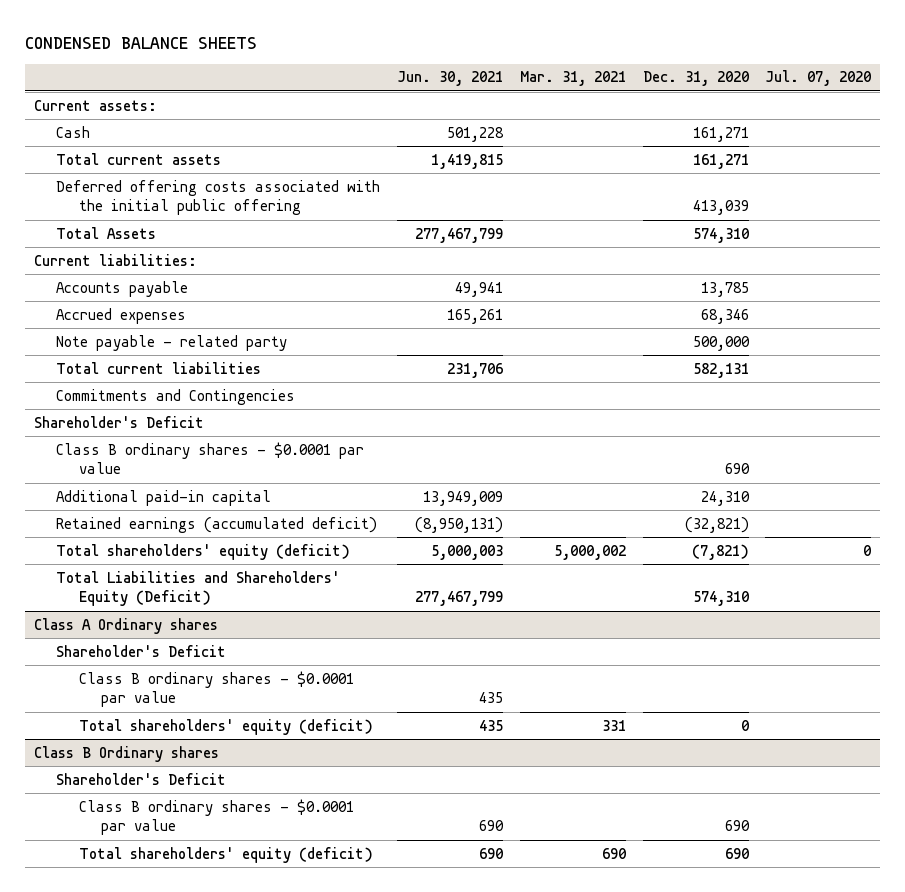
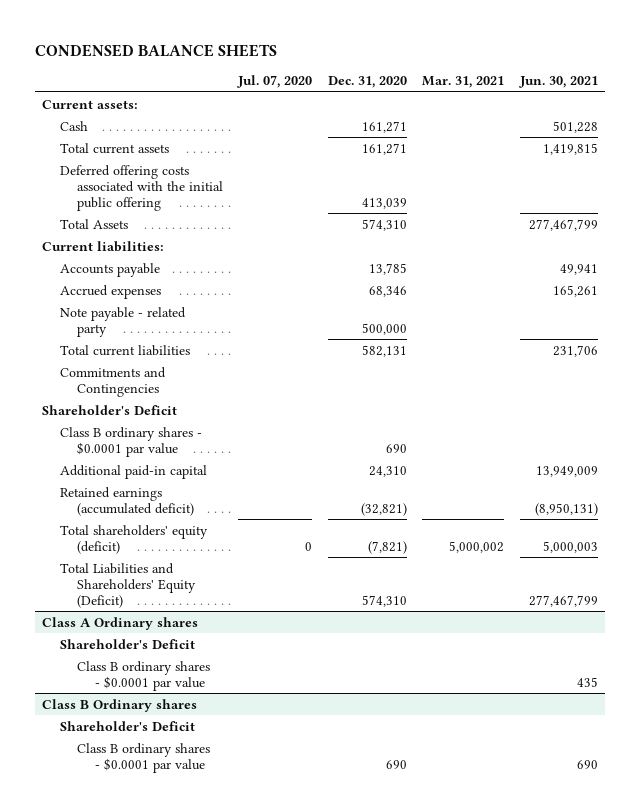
[78,718,373,735] Total shareholders' equity (deficit) -> none
[78,846,373,863] Total shareholders' equity (deficit) -> none

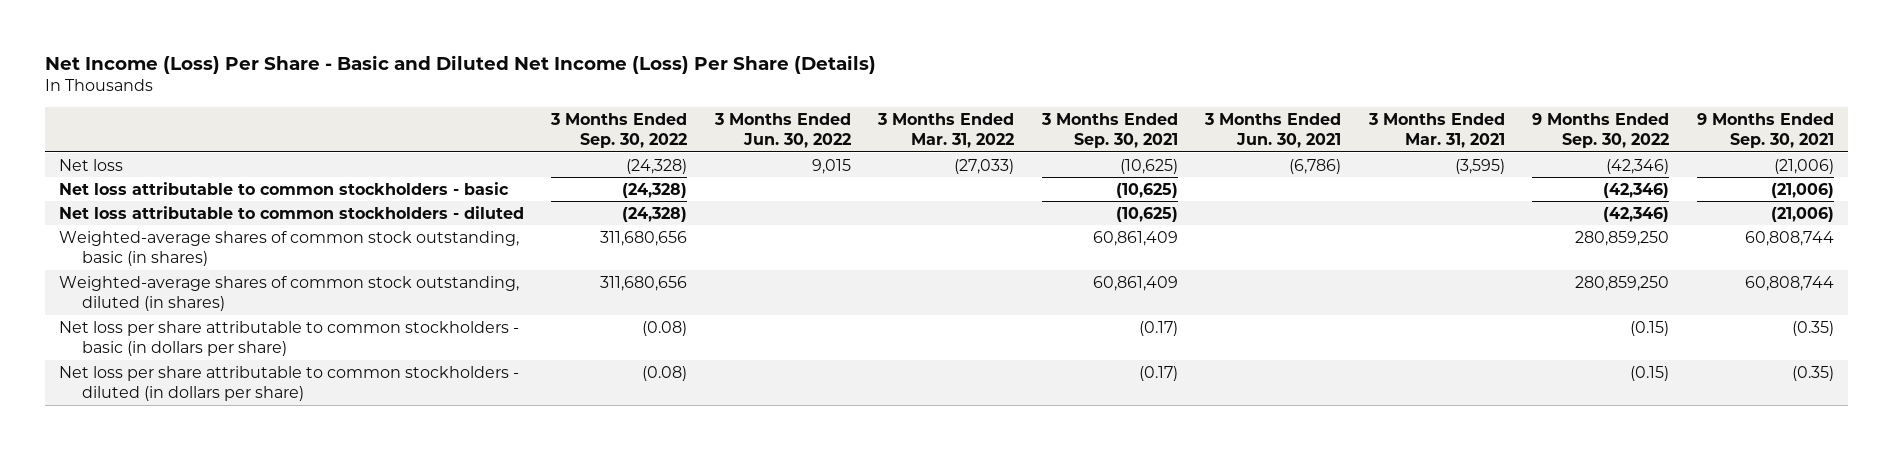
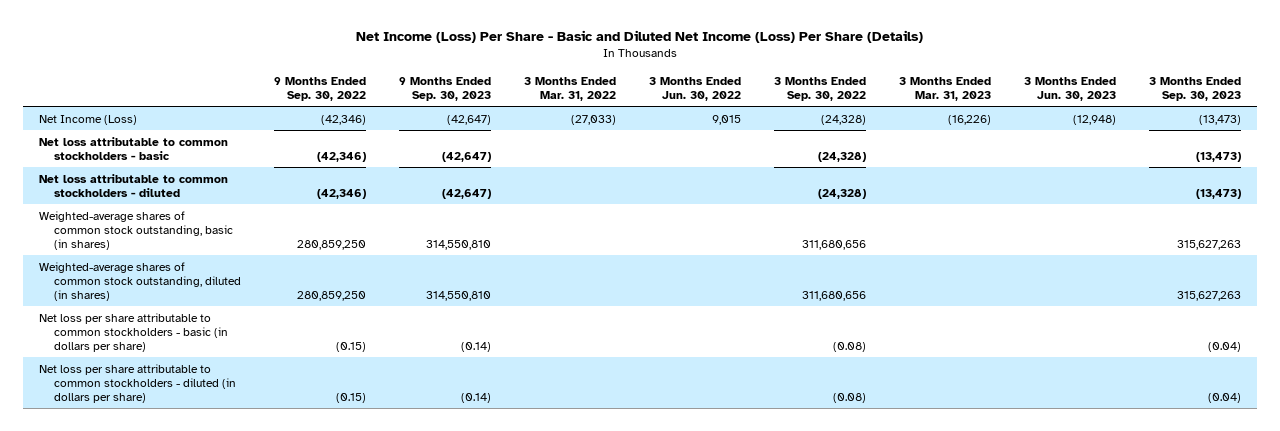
[1040,112,1178,149] 3 Months Ended Sep. 30, 2021 -> none
[1204,112,1342,149] 3 Months Ended Jun. 30, 2021 -> none
[1367,112,1505,149] 3 Months Ended Mar. 31, 2021 -> none
[1697,112,1835,149] 9 Months Ended Sep. 30, 2021 -> none
none -> [398,76,491,101] 9 Months Ended Sep. 30, 2023
none -> [898,76,991,101] 3 Months Ended Mar. 31, 2023
none -> [1023,76,1116,101] 3 Months Ended Jun. 30, 2023
none -> [1148,76,1241,101] 3 Months Ended Sep. 30, 2023
[58,158,123,171] Net loss -> [39,114,138,125] Net Income (Loss)

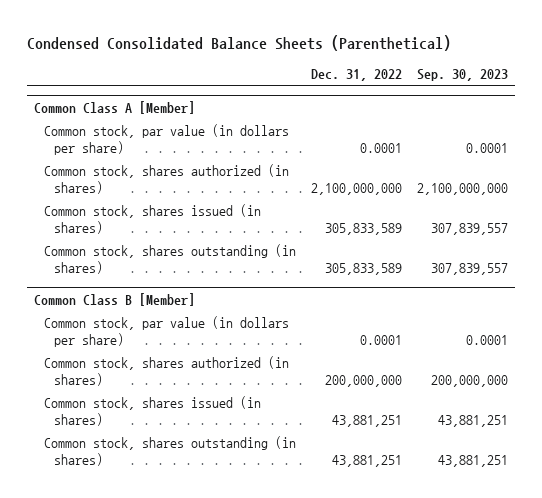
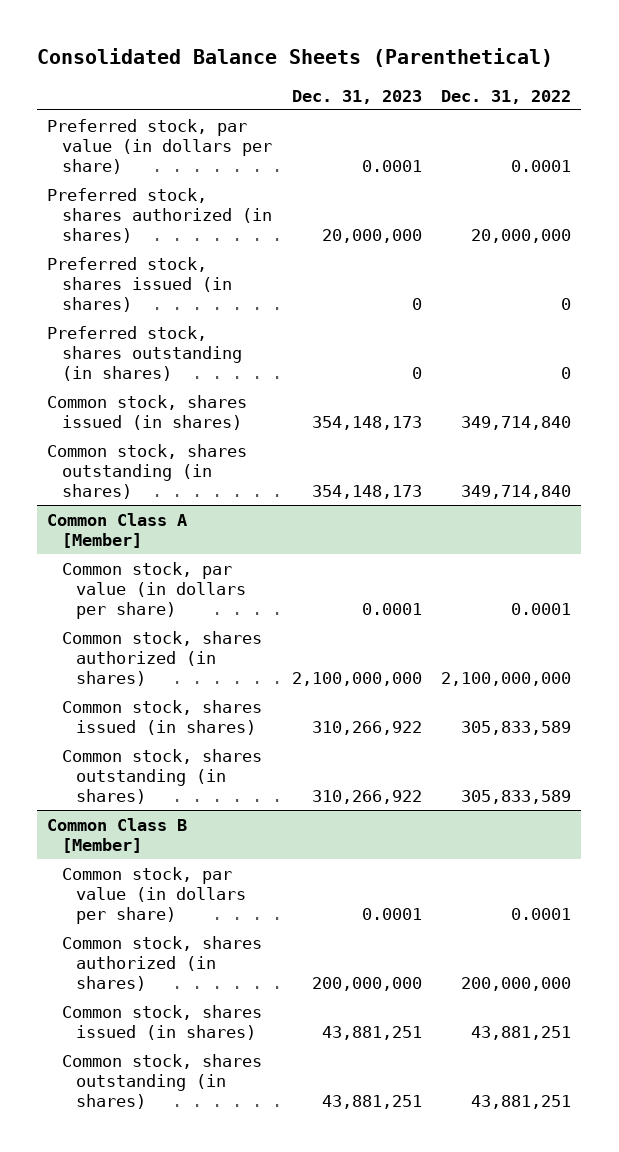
[27,35,452,52] Condensed Consolidated Balance Sheets (Parenthetical) -> [37,47,554,67] Consolidated Balance Sheets (Parenthetical)
[416,69,508,82] Sep. 30, 2023 -> none
none -> [291,89,422,104] Dec. 31, 2023
none -> [47,118,272,174] Preferred stock, par value (in dollars per share)
none -> [47,187,272,243] Preferred stock, shares authorized (in shares)
none -> [47,256,232,312] Preferred stock, shares issued (in shares)
none -> [47,325,242,381] Preferred stock, shares outstanding (in shares)
none -> [47,394,248,430] Common stock, shares issued (in shares)
none -> [47,443,248,499] Common stock, shares outstanding (in shares)

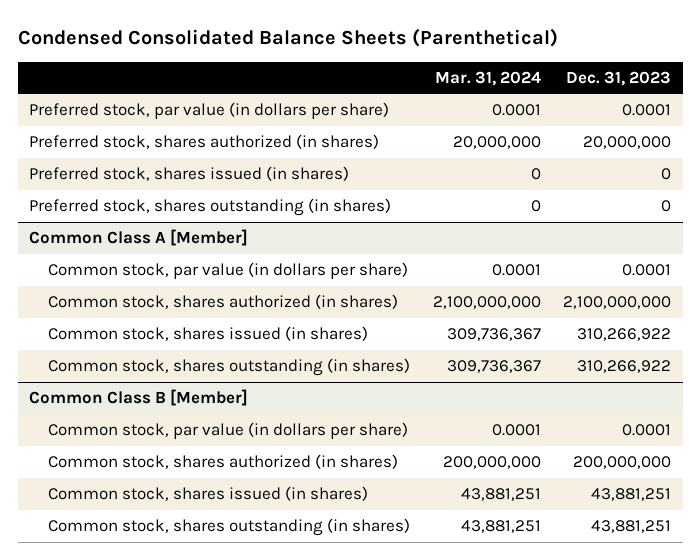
[37,47,554,67] Consolidated Balance Sheets (Parenthetical) -> [17,28,558,48] Condensed Consolidated Balance Sheets (Parenthetical)
[441,89,572,104] Dec. 31, 2022 -> none
none -> [434,70,541,86] Mar. 31, 2024
[47,394,248,430] Common stock, shares issued (in shares) -> none
[47,443,248,499] Common stock, shares outstanding (in shares) -> none

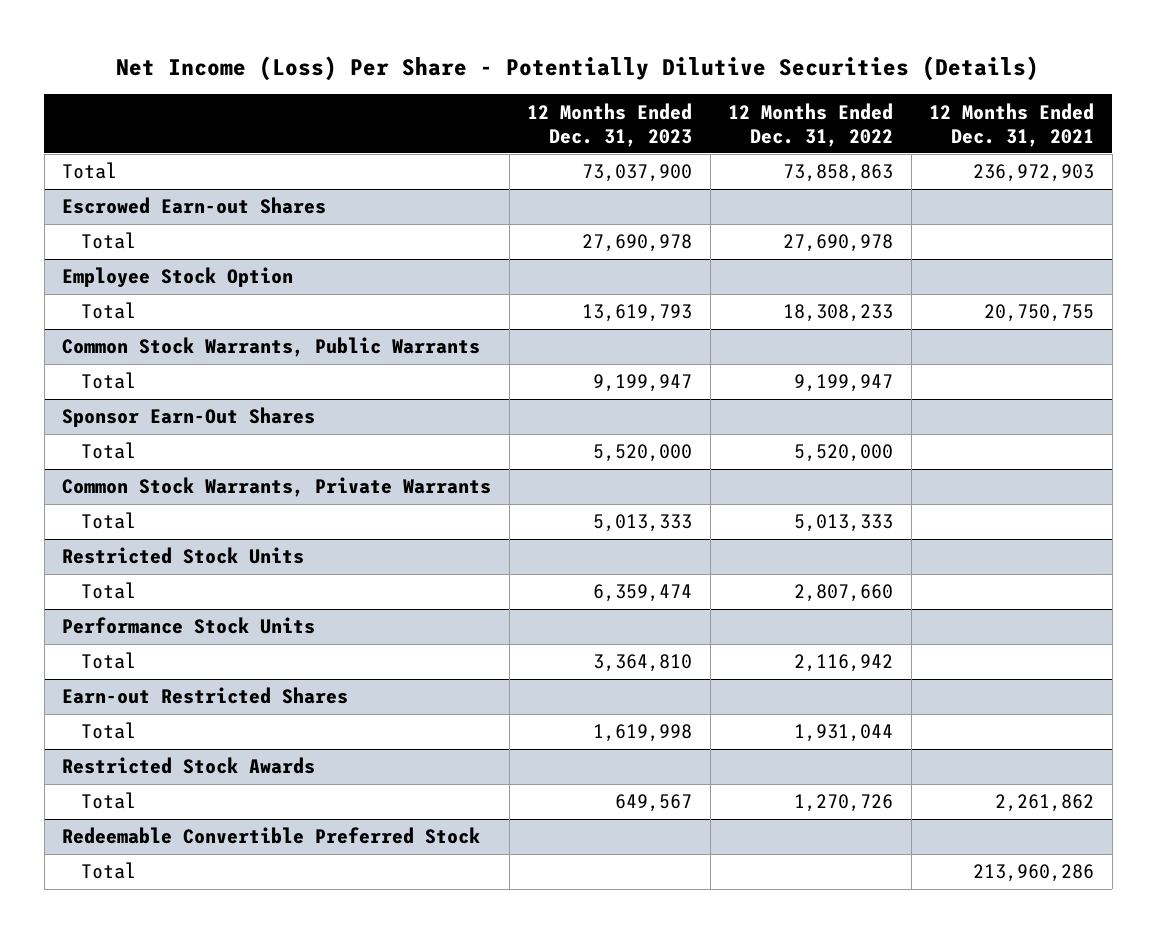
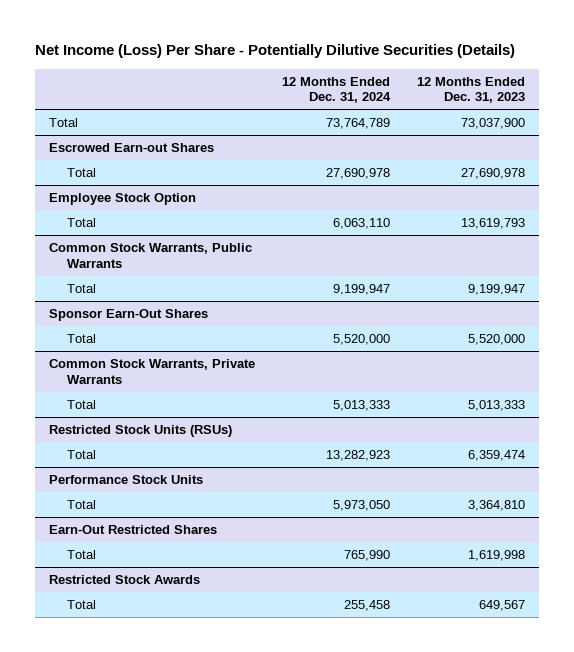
[728,102,894,147] 12 Months Ended Dec. 31, 2022 -> none
[929,102,1095,147] 12 Months Ended Dec. 31, 2021 -> none
none -> [281,76,391,104] 12 Months Ended Dec. 31, 2024
[62,547,305,565] Restricted Stock Units -> [48,425,232,438] Restricted Stock Units (RSUs)
[62,687,349,705] Earn-out Restricted Shares -> [48,525,217,535] Earn-Out Restricted Shares
[62,827,481,845] Redeemable Convertible Preferred Stock -> none
[81,862,137,880] Total -> none

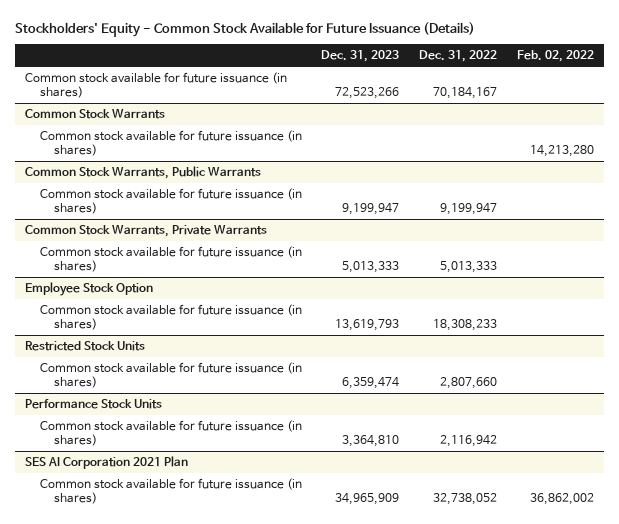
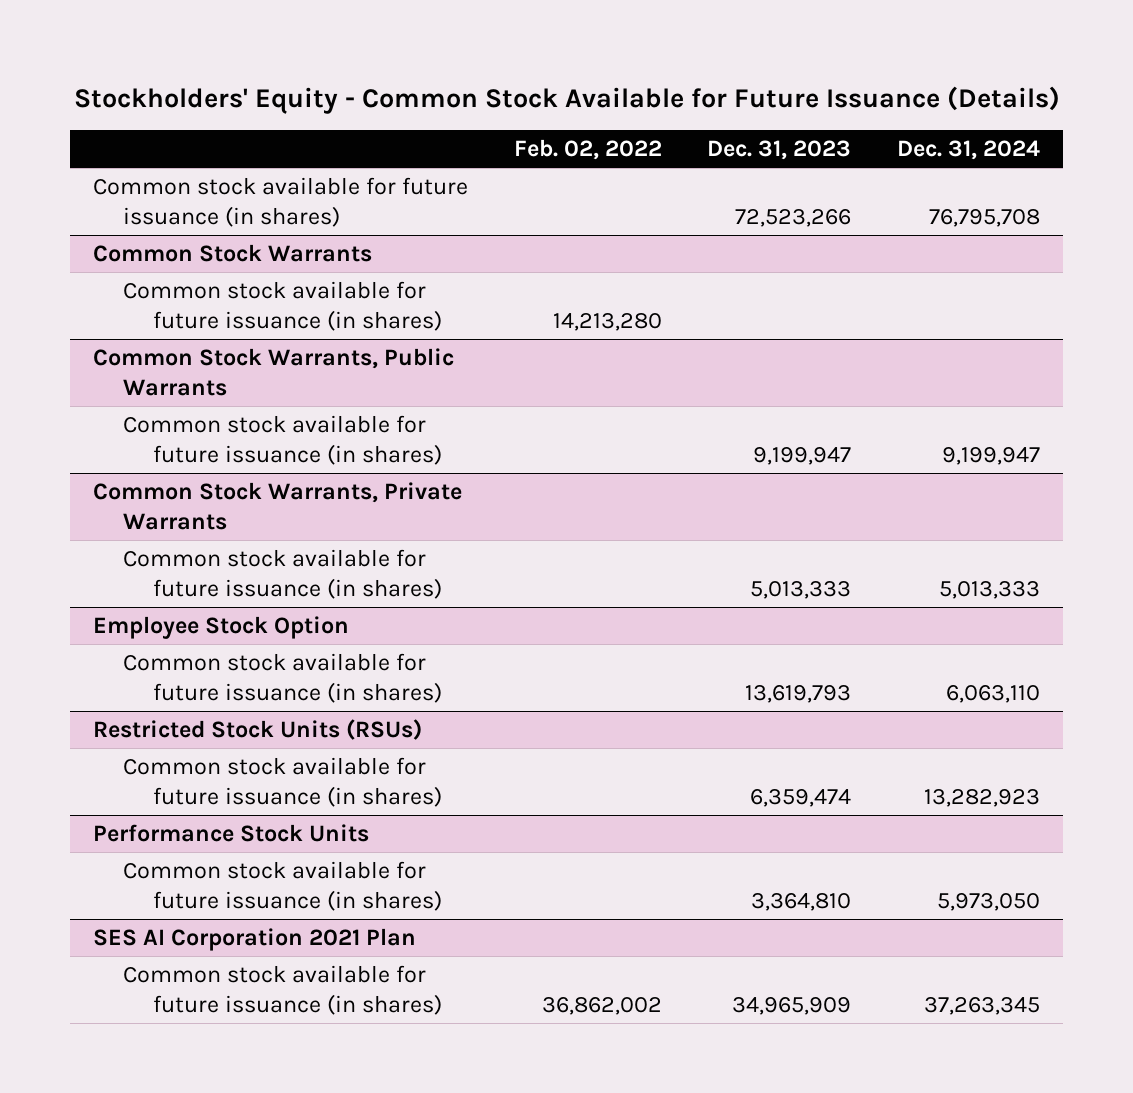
[419,50,498,63] Dec. 31, 2022 -> none
none -> [897,140,1041,161] Dec. 31, 2024
[25,341,146,352] Restricted Stock Units -> [92,719,422,741] Restricted Stock Units (RSUs)

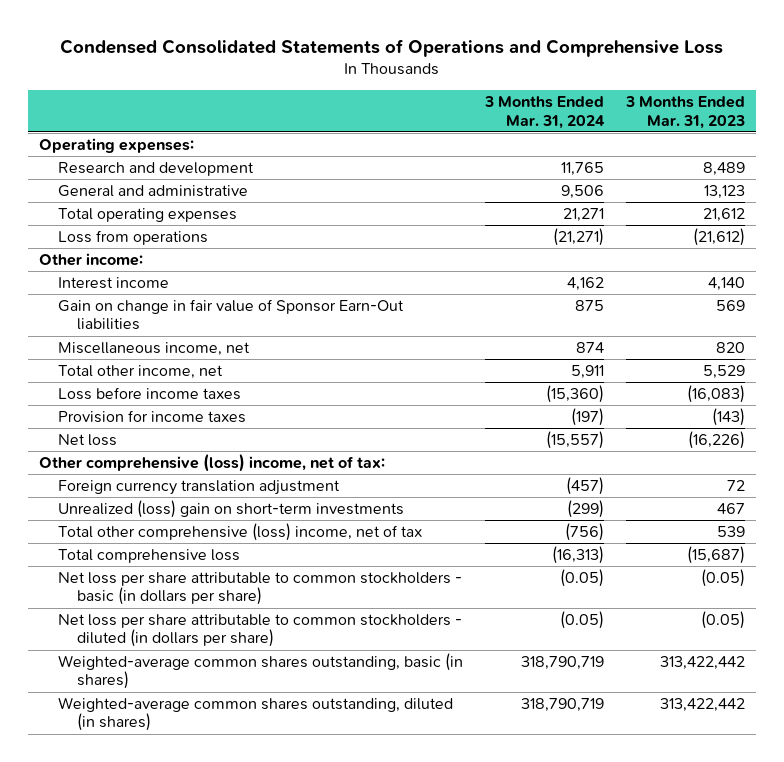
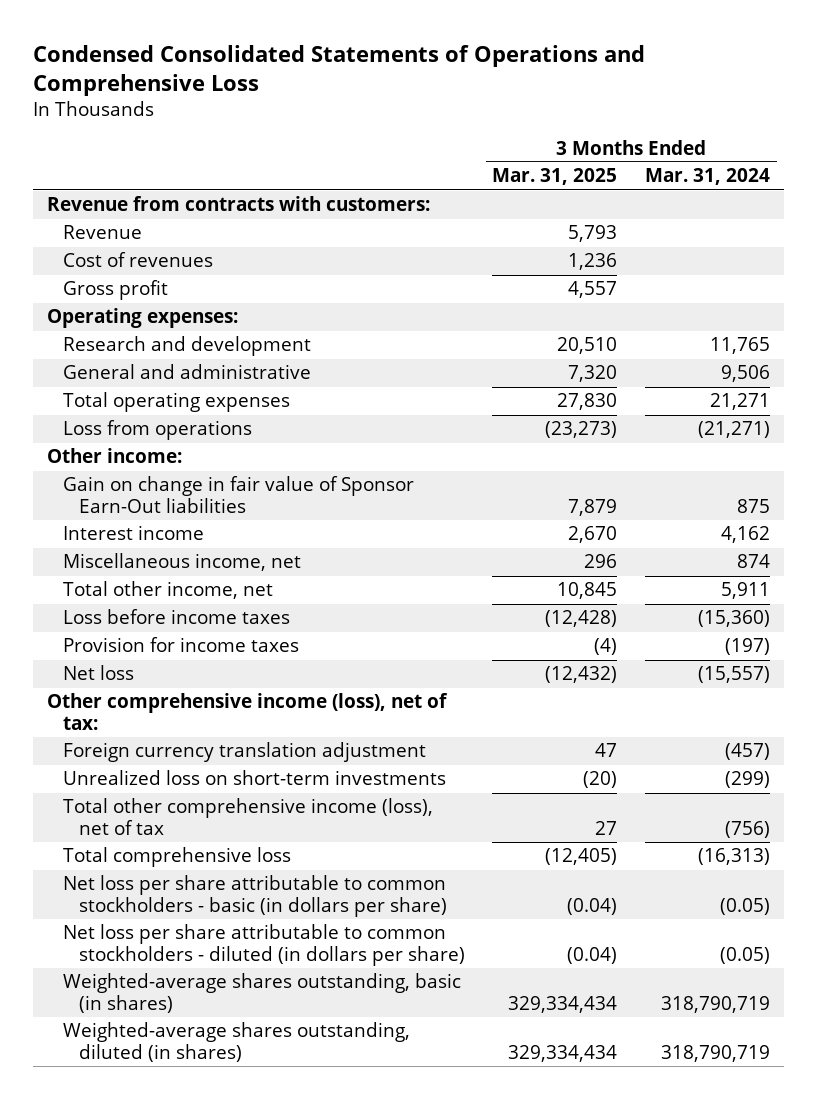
[625,96,746,129] 3 Months Ended Mar. 31, 2023 -> none
none -> [492,168,618,186] Mar. 31, 2025
none -> [47,196,431,212] Revenue from contracts with customers:
none -> [62,225,142,240] Revenue
none -> [62,252,213,268] Cost of revenues
none -> [62,280,168,301] Gross profit
[58,277,170,290] Interest income -> [62,525,204,541] Interest income
[39,454,386,473] Other comprehensive (loss) income, net of tax: -> [47,693,449,730] Other comprehensive income (loss), net of tax:
[58,500,405,519] Unrealized (loss) gain on short-term investments -> [62,770,446,786] Unrealized loss on short-term investments
[58,523,423,542] Total other comprehensive (loss) income, net of tax -> [62,798,433,835] Total other comprehensive income (loss), net of tax
[58,653,464,690] Weighted-average common shares outstanding, basic (in shares) -> [62,973,461,1013] Weighted-average shares outstanding, basic (in shares)
[58,697,454,732] Weighted-average common shares outstanding, diluted (in shares) -> [62,1022,410,1062] Weighted-average shares outstanding, diluted (in shares)

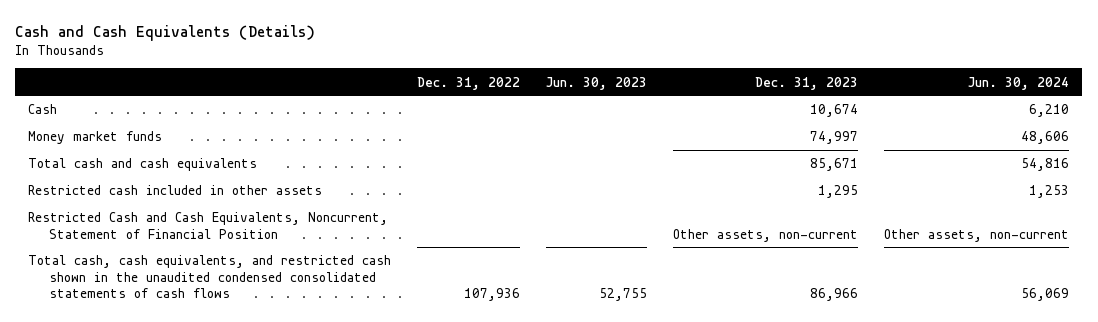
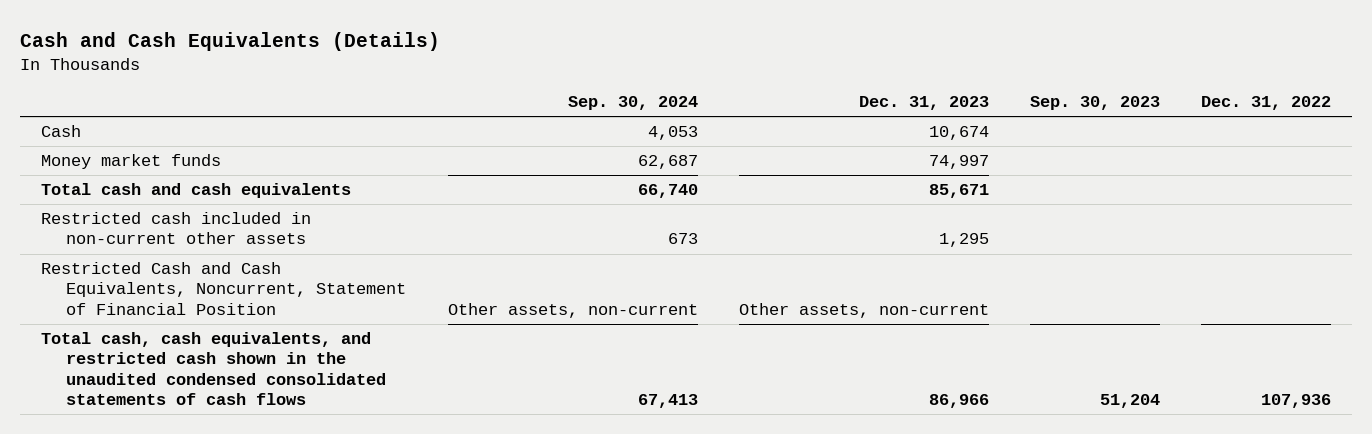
[546,76,648,90] Jun. 30, 2023 -> none
[968,76,1070,90] Jun. 30, 2024 -> none
none -> [567,96,698,111] Sep. 30, 2024
none -> [1030,96,1161,111] Sep. 30, 2023
[28,185,323,196] Restricted cash included in other assets -> [40,212,311,245] Restricted cash included in non-current other assets

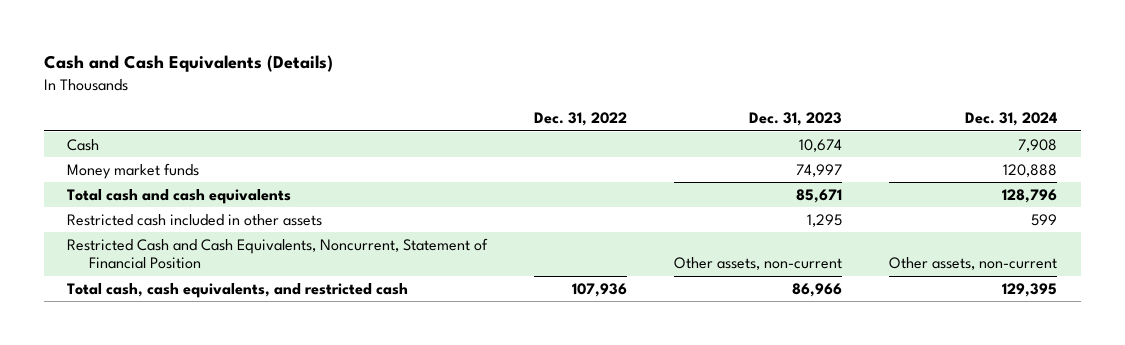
[567,96,698,111] Sep. 30, 2024 -> none
[1030,96,1161,111] Sep. 30, 2023 -> none
none -> [965,112,1058,127] Dec. 31, 2024
[40,212,311,245] Restricted cash included in non-current other assets -> [67,213,323,226] Restricted cash included in other assets
[40,332,387,405] Total cash, cash equivalents, and restricted cash shown in the unaudited condensed consolidated statements of cash flows -> [67,282,409,298] Total cash, cash equivalents, and restricted cash

